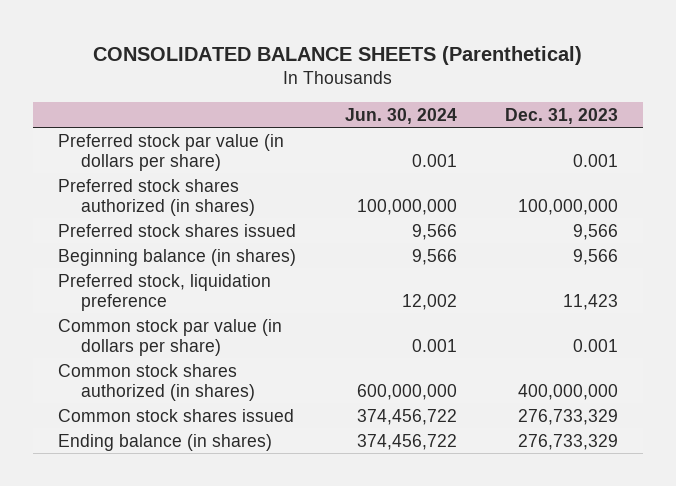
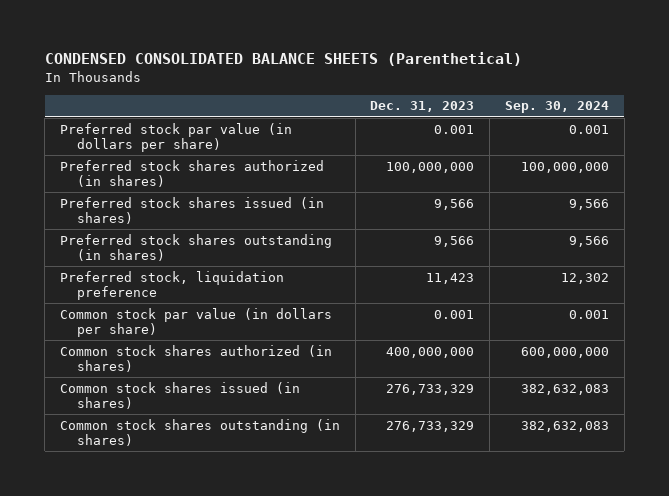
[93,45,583,65] CONSOLIDATED BALANCE SHEETS (Parenthetical) -> [44,52,522,67] CONDENSED CONSOLIDATED BALANCE SHEETS (Parenthetical)
[344,107,457,124] Jun. 30, 2024 -> none
none -> [505,101,610,114] Sep. 30, 2024
[57,223,296,237] Preferred stock shares issued -> [59,196,324,224] Preferred stock shares issued (in shares)
[57,248,296,266] Beginning balance (in shares) -> [59,233,332,261] Preferred stock shares outstanding (in shares)
[57,408,294,422] Common stock shares issued -> [59,381,300,409] Common stock shares issued (in shares)
[57,433,272,451] Ending balance (in shares) -> [59,418,340,446] Common stock shares outstanding (in shares)

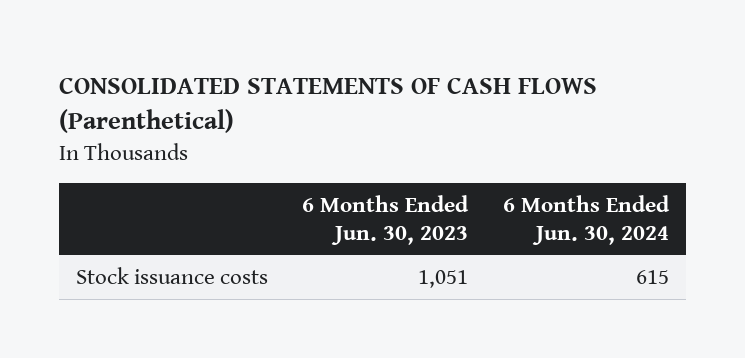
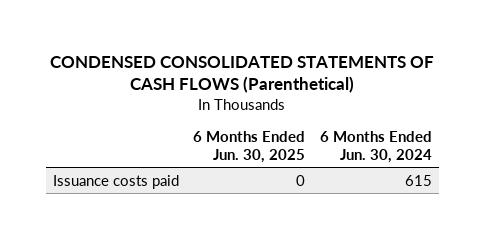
[58,77,597,134] CONSOLIDATED STATEMENTS OF CASH FLOWS (Parenthetical) -> [50,56,435,94] CONDENSED CONSOLIDATED STATEMENTS OF CASH FLOWS (Parenthetical)
[302,194,470,245] 6 Months Ended Jun. 30, 2023 -> none
none -> [193,130,306,163] 6 Months Ended Jun. 30, 2025
[75,266,268,284] Stock issuance costs -> [52,174,179,189] Issuance costs paid

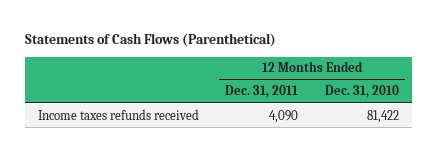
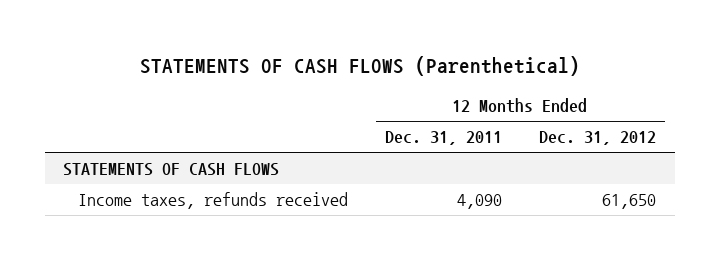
[25,33,277,48] Statements of Cash Flows (Parenthetical) -> [139,56,580,77] STATEMENTS OF CASH FLOWS (Parenthetical)
[324,85,399,99] Dec. 31, 2010 -> none
none -> [538,131,656,146] Dec. 31, 2012
none -> [63,163,280,177] STATEMENTS OF CASH FLOWS
[38,108,200,120] Income taxes refunds received -> [77,192,348,210] Income taxes, refunds received

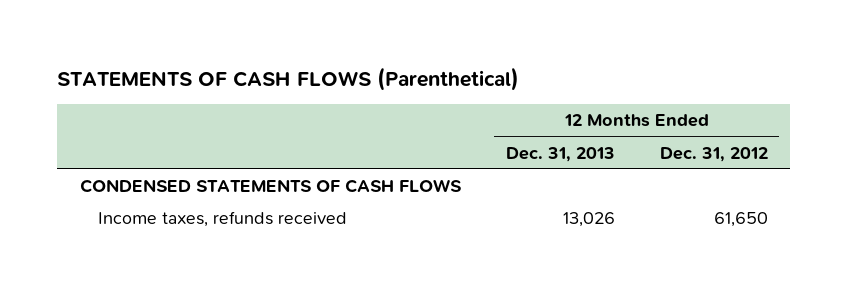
[384,131,502,146] Dec. 31, 2011 -> none
none -> [505,146,615,162] Dec. 31, 2013
[63,163,280,177] STATEMENTS OF CASH FLOWS -> [79,179,462,194] CONDENSED STATEMENTS OF CASH FLOWS

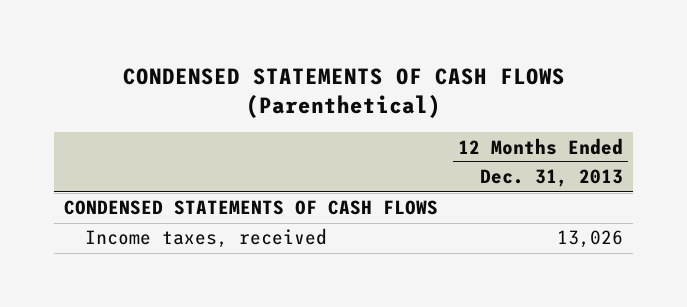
[57,66,520,91] STATEMENTS OF CASH FLOWS (Parenthetical) -> [122,67,565,119] CONDENSED STATEMENTS OF CASH FLOWS (Parenthetical)
[659,146,768,162] Dec. 31, 2012 -> none
[98,211,348,228] Income taxes, refunds received -> [85,228,328,249] Income taxes, received

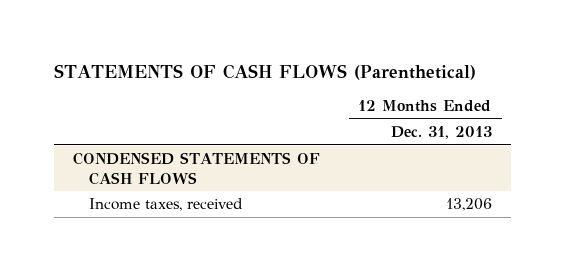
[122,67,565,119] CONDENSED STATEMENTS OF CASH FLOWS (Parenthetical) -> [53,63,476,80] STATEMENTS OF CASH FLOWS (Parenthetical)
[557,230,624,249] 13,026 -> [445,198,492,212] 13,206

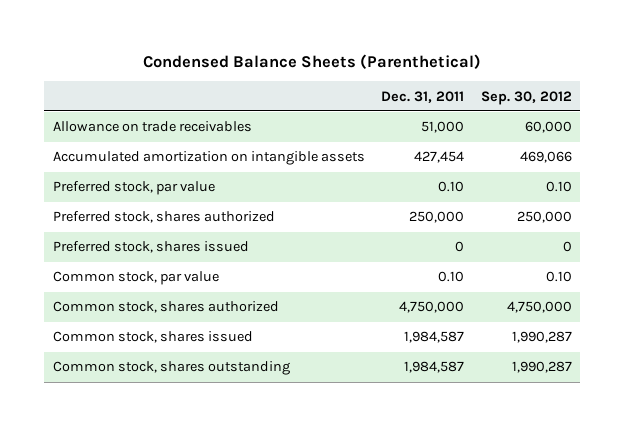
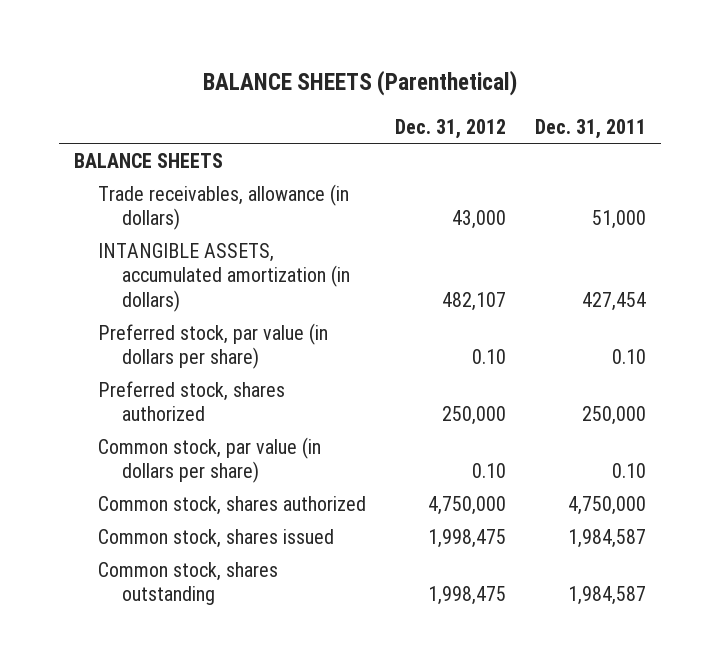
[143,53,482,69] Condensed Balance Sheets (Parenthetical) -> [202,70,517,97] BALANCE SHEETS (Parenthetical)
[481,90,573,105] Sep. 30, 2012 -> none
none -> [394,118,506,139] Dec. 31, 2012
none -> [73,152,223,168] BALANCE SHEETS
[52,121,252,133] Allowance on trade receivables -> [97,183,349,231] Trade receivables, allowance (in dollars)
[52,151,365,166] Accumulated amortization on intangible assets -> [97,242,351,312] INTANGIBLE ASSETS, accumulated amortization (in dollars)
[52,181,215,196] Preferred stock, par value -> [97,322,328,370] Preferred stock, par value (in dollars per share)
[52,241,249,254] Preferred stock, shares issued -> none
[52,271,219,286] Common stock, par value -> [97,436,321,484] Common stock, par value (in dollars per share)

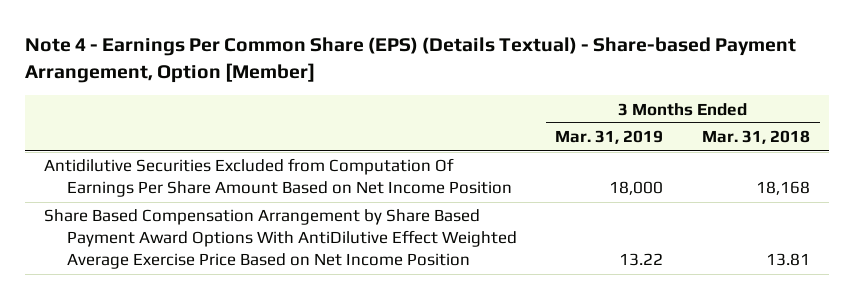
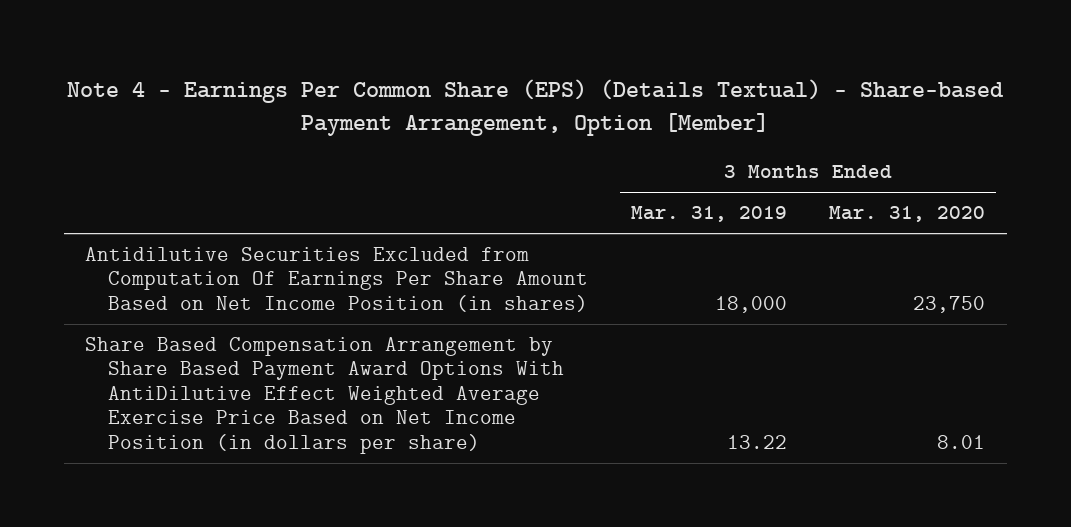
[702,130,811,145] Mar. 31, 2018 -> none
none -> [829,206,986,223] Mar. 31, 2020
[44,158,512,198] Antidilutive Securities Excluded from Computation Of Earnings Per Share Amount Based on Net Income Position -> [85,246,589,312] Antidilutive Securities Excluded from Computation Of Earnings Per Share Amount Based on Net Income Position (in shares)
[44,209,517,270] Share Based Compensation Arrangement by Share Based Payment Award Options With AntiDilutive Effect Weighted Average Exercise Price Based on Net Income Position -> [85,336,565,455] Share Based Compensation Arrangement by Share Based Payment Award Options With AntiDilutive Effect Weighted Average Exercise Price Based on Net Income Position (in dollars per share)

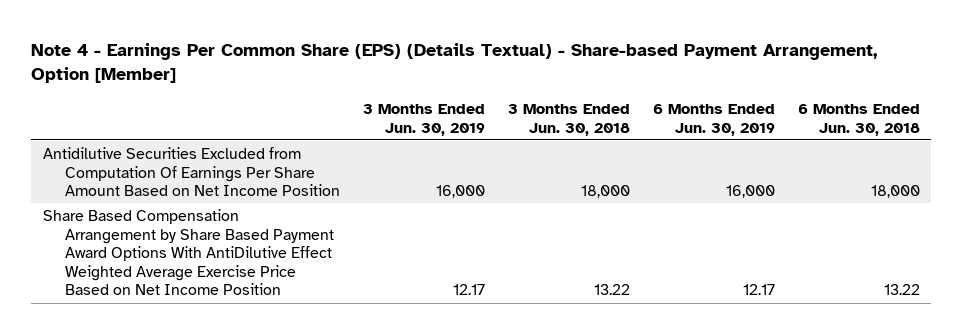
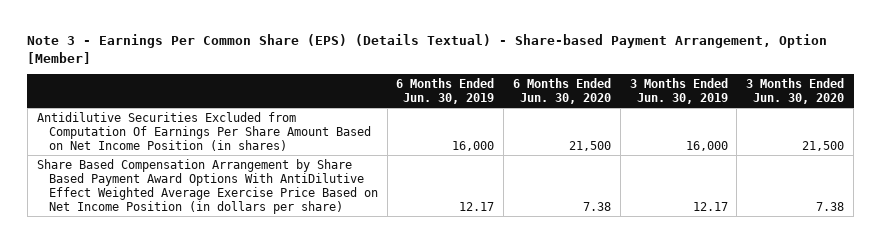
[31,42,878,84] Note 4 - Earnings Per Common Share (EPS) (Details Textual) - Share-based Payment Arrangement, Option [Member] -> [27,33,828,64] Note 3 - Earnings Per Common Share (EPS) (Details Textual) - Share-based Payment Arrangement, Option [Member]
[508,103,631,136] 3 Months Ended Jun. 30, 2018 -> none
[797,103,920,136] 6 Months Ended Jun. 30, 2018 -> none
none -> [513,77,612,104] 6 Months Ended Jun. 30, 2020
none -> [746,77,845,104] 3 Months Ended Jun. 30, 2020
[42,146,341,197] Antidilutive Securities Excluded from Computation Of Earnings Per Share Amount Based on Net Income Position -> [36,111,371,151] Antidilutive Securities Excluded from Computation Of Earnings Per Share Amount Based on Net Income Position (in shares)
[42,208,335,296] Share Based Compensation Arrangement by Share Based Payment Award Options With AntiDilutive Effect Weighted Average Exercise Price Based on Net Income Position -> [36,158,378,214] Share Based Compensation Arrangement by Share Based Payment Award Options With AntiDilutive Effect Weighted Average Exercise Price Based on Net Income Position (in dollars per share)

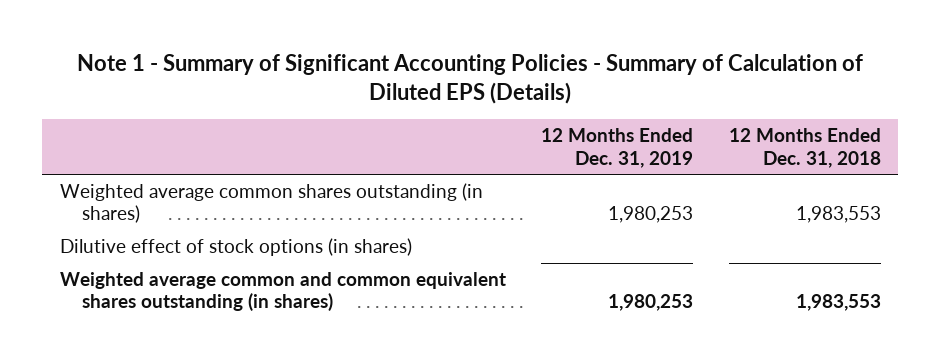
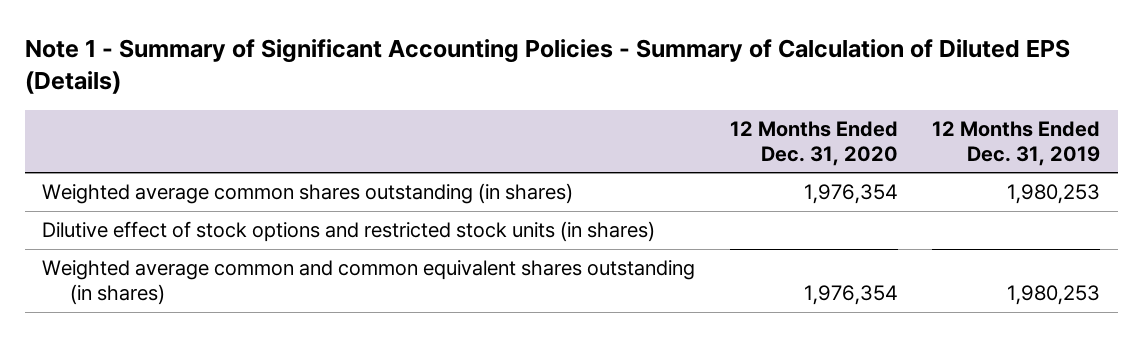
[728,128,881,168] 12 Months Ended Dec. 31, 2018 -> none
none -> [729,121,898,166] 12 Months Ended Dec. 31, 2020
[59,238,412,257] Dilutive effect of stock options (in shares) -> [42,221,656,243] Dilutive effect of stock options and restricted stock units (in shares)

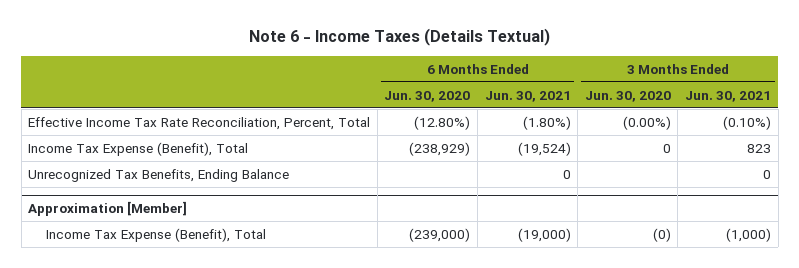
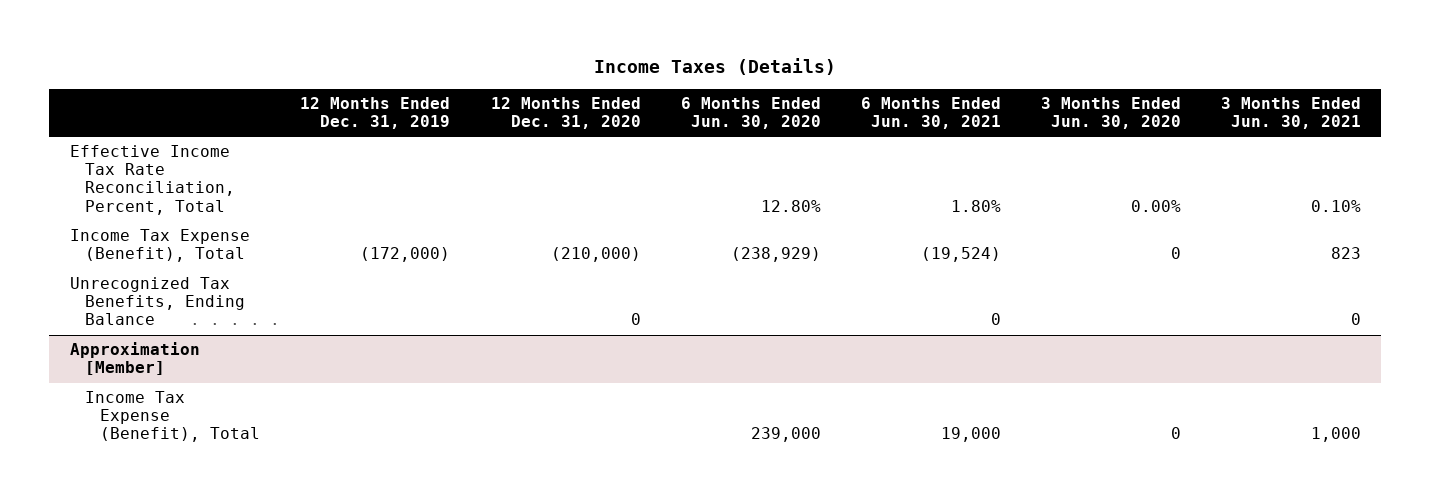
[248,28,550,47] Note 6 - Income Taxes (Details Textual) -> [594,58,837,76] Income Taxes (Details)
none -> [300,96,451,130] 12 Months Ended Dec. 31, 2019
none -> [490,96,641,130] 12 Months Ended Dec. 31, 2020
[414,115,471,130] (12.80%) -> [760,199,821,212] 12.80%
[522,115,571,130] (1.80%) -> [950,199,1001,212] 1.80%
[622,115,671,130] (0.00%) -> [1131,199,1182,212] 0.00%
[723,115,772,130] (0.10%) -> [1311,199,1362,212] 0.10%
[409,227,471,242] (239,000) -> [750,427,821,443] 239,000
[517,227,571,242] (19,000) -> [940,427,1001,443] 19,000
[652,227,671,242] (0) -> [1171,427,1182,440] 0
[726,227,772,242] (1,000) -> [1311,427,1362,443] 1,000

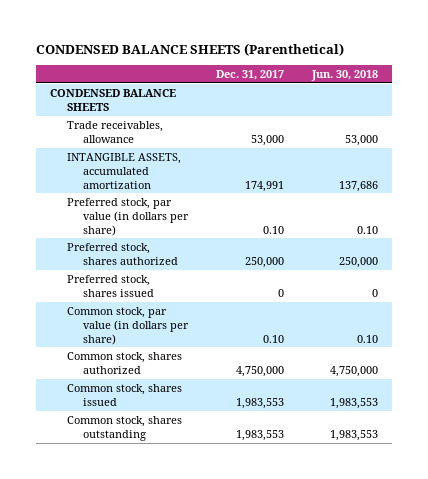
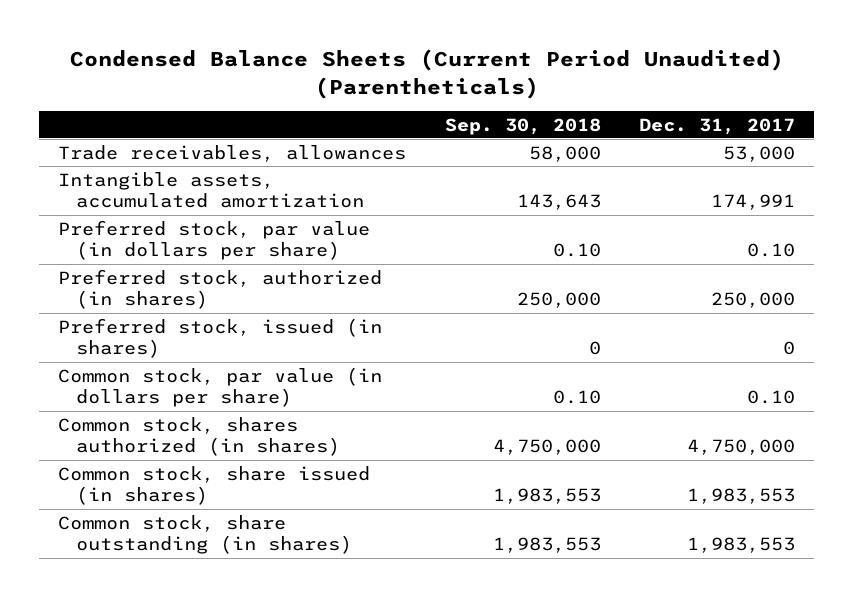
[36,42,345,56] CONDENSED BALANCE SHEETS (Parenthetical) -> [69,49,784,99] Condensed Balance Sheets (Current Period Unaudited) (Parentheticals)
[311,69,379,81] Jun. 30, 2018 -> none
none -> [444,117,601,135] Sep. 30, 2018
[50,88,177,111] CONDENSED BALANCE SHEETS -> none
[66,120,163,143] Trade receivables, allowance -> [58,144,407,162] Trade receivables, allowances
[66,152,181,189] INTANGIBLE ASSETS, accumulated amortization -> [58,171,365,209] Intangible assets, accumulated amortization
[66,242,179,265] Preferred stock, shares authorized -> [58,268,383,310] Preferred stock, authorized (in shares)
[66,274,155,297] Preferred stock, shares issued -> [58,317,383,359] Preferred stock, issued (in shares)
[66,351,182,374] Common stock, shares authorized -> [58,416,341,457] Common stock, shares authorized (in shares)
[66,383,182,406] Common stock, shares issued -> [58,465,371,506] Common stock, share issued (in shares)
[66,415,182,441] Common stock, shares outstanding -> [58,514,353,555] Common stock, share outstanding (in shares)

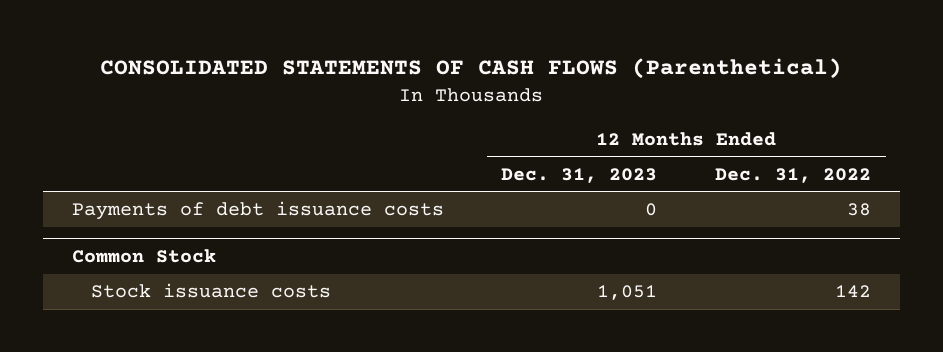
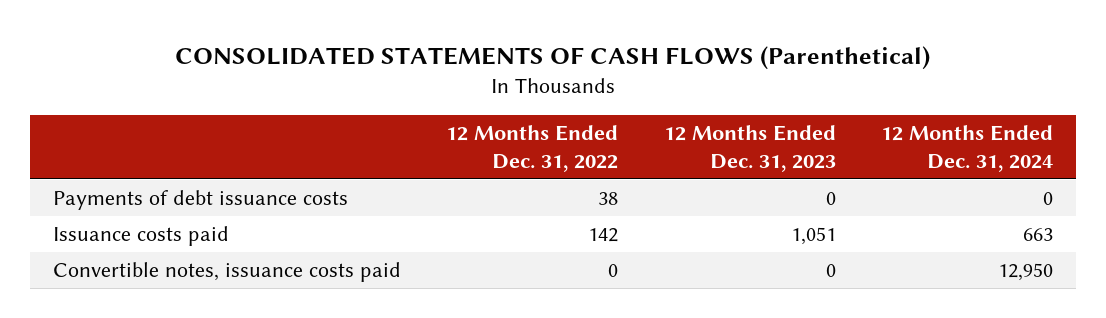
none -> [881,125,1054,172] 12 Months Ended Dec. 31, 2024
[71,248,216,263] Common Stock -> none
[91,283,332,299] Stock issuance costs -> [52,225,229,246] Issuance costs paid
none -> [52,261,401,282] Convertible notes, issuance costs paid

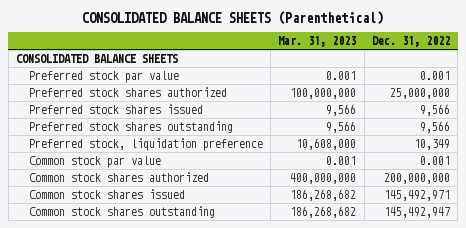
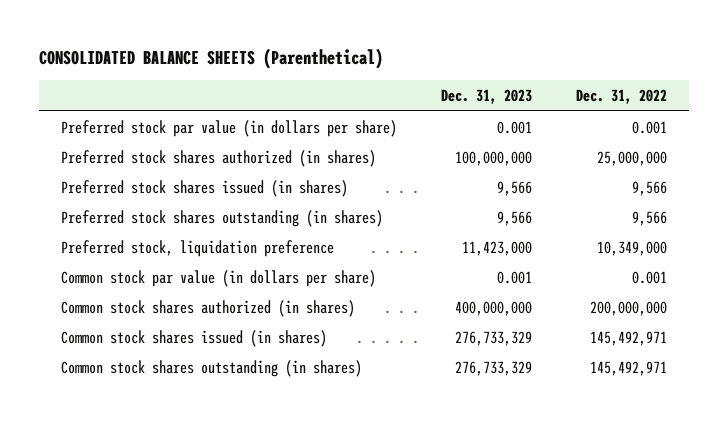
[278,36,357,48] Mar. 31, 2023 -> none
none -> [441,89,533,105] Dec. 31, 2023
[15,53,178,63] CONSOLIDATED BALANCE SHEETS -> none
[28,70,179,83] Preferred stock par value -> [61,119,398,137] Preferred stock par value (in dollars per share)
[28,86,227,97] Preferred stock shares authorized -> [61,149,377,167] Preferred stock shares authorized (in shares)
[28,103,203,114] Preferred stock shares issued -> [61,179,349,197] Preferred stock shares issued (in shares)
[28,120,233,133] Preferred stock shares outstanding -> [61,209,384,227] Preferred stock shares outstanding (in shares)
[414,138,451,150] 10,349 -> [597,240,668,256] 10,349,000
[28,155,161,168] Common stock par value -> [61,269,377,287] Common stock par value (in dollars per share)
[28,171,209,182] Common stock shares authorized -> [61,299,356,317] Common stock shares authorized (in shares)
[28,188,185,199] Common stock shares issued -> [61,329,328,347] Common stock shares issued (in shares)
[28,205,215,218] Common stock shares outstanding -> [61,359,363,377] Common stock shares outstanding (in shares)
[384,206,451,218] 145,492,947 -> [590,360,668,376] 145,492,971

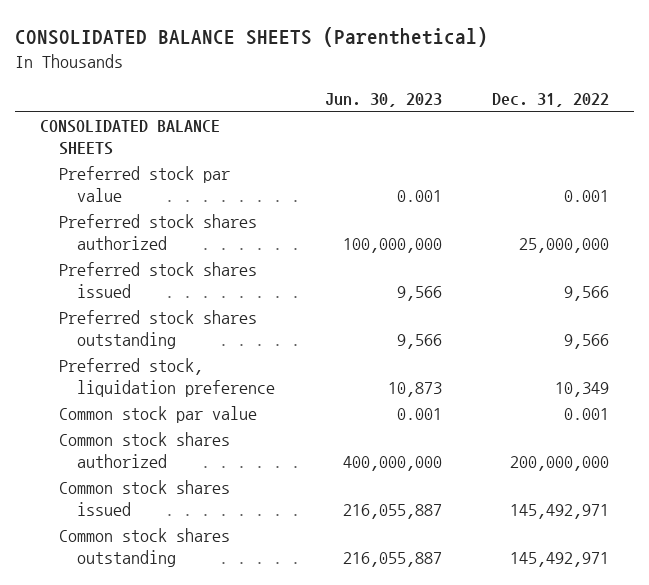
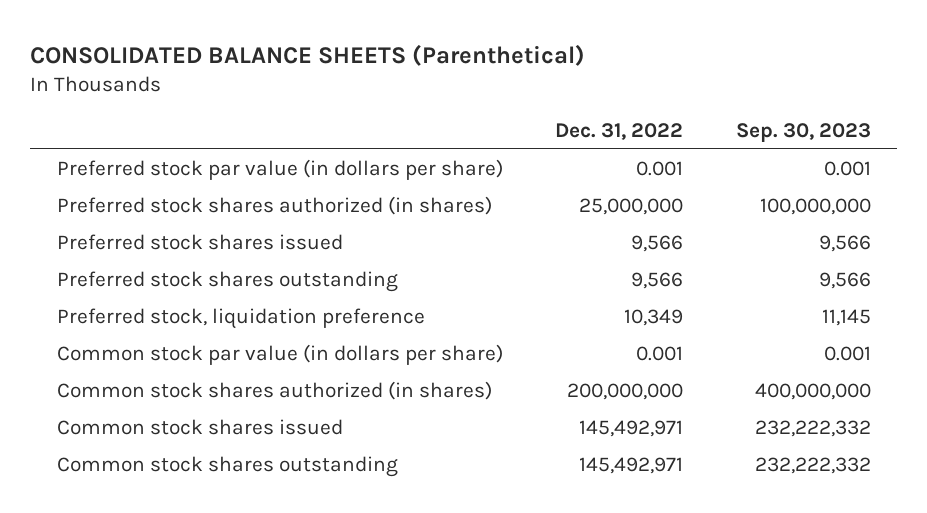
[325,92,443,107] Jun. 30, 2023 -> none
none -> [735,123,871,143] Sep. 30, 2023
[40,119,221,155] CONSOLIDATED BALANCE SHEETS -> none
[58,165,230,202] Preferred stock par value -> [56,158,503,180] Preferred stock par value (in dollars per share)
[58,213,257,250] Preferred stock shares authorized -> [56,195,492,215] Preferred stock shares authorized (in shares)
[58,405,257,423] Common stock par value -> [56,343,503,365] Common stock par value (in dollars per share)
[58,431,230,468] Common stock shares authorized -> [56,380,492,400] Common stock shares authorized (in shares)

